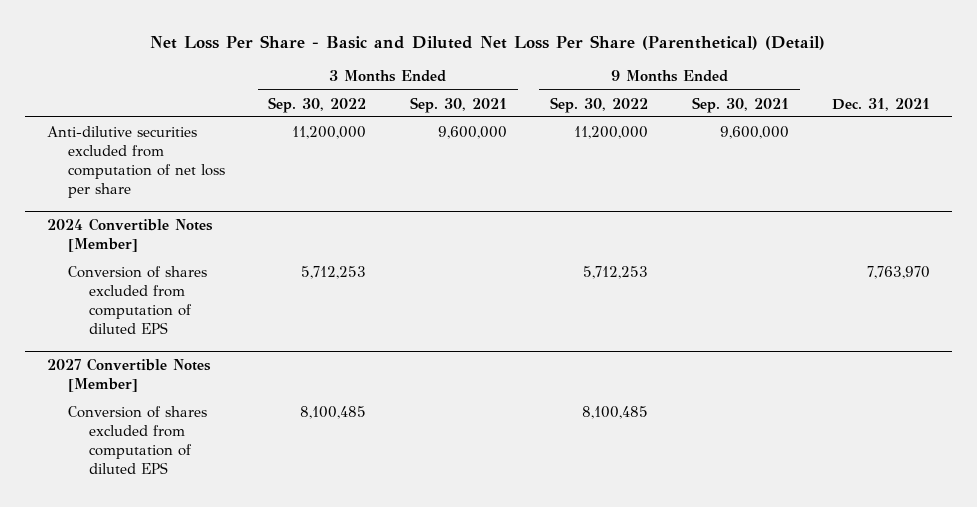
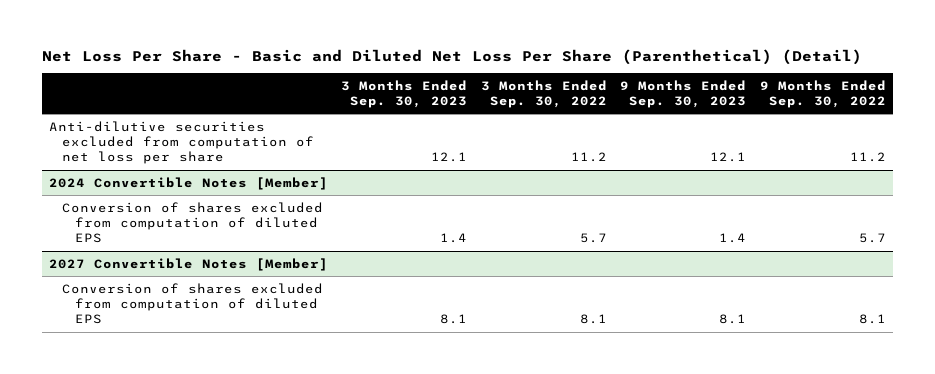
[409,96,507,113] Sep. 30, 2021 -> none
[691,96,789,113] Sep. 30, 2021 -> none
[832,97,931,111] Dec. 31, 2021 -> none
none -> [341,79,468,109] 3 Months Ended Sep. 30, 2023
none -> [620,79,747,109] 9 Months Ended Sep. 30, 2023
[292,125,367,139] 11,200,000 -> [570,152,607,163] 11.2
[574,125,649,139] 11,200,000 -> [849,152,886,163] 11.2
[301,265,367,279] 5,712,253 -> [579,233,607,244] 5.7
[583,265,649,279] 5,712,253 -> [858,233,886,244] 5.7
[300,405,367,419] 8,100,485 -> [579,314,607,325] 8.1
[582,405,649,419] 8,100,485 -> [858,314,886,325] 8.1

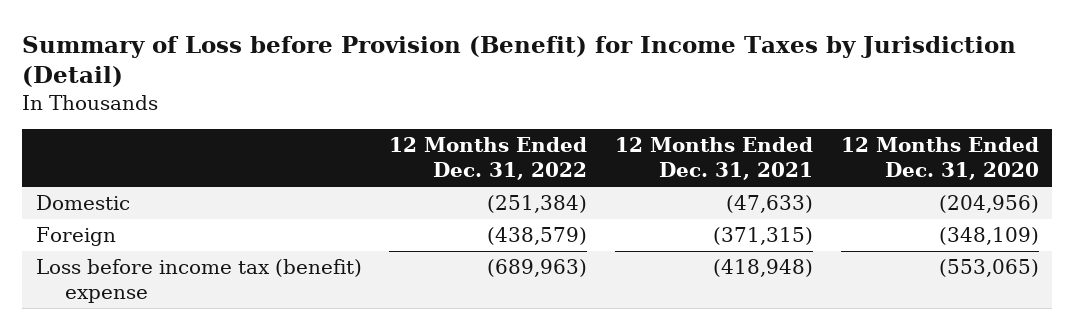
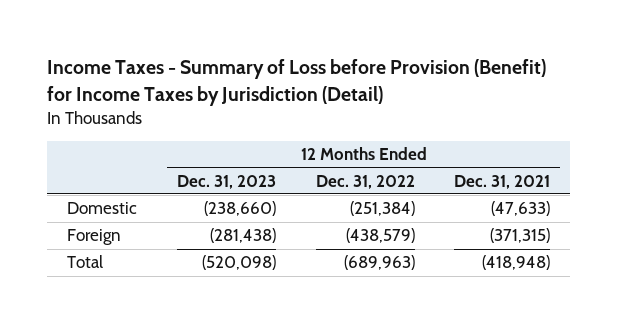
[22,35,1017,88] Summary of Loss before Provision (Benefit) for Income Taxes by Jurisdiction (Detail) -> [47,59,547,106] Income Taxes - Summary of Loss before Provision (Benefit) for Income Taxes by Jurisdiction (Detail)
[840,137,1039,181] 12 Months Ended Dec. 31, 2020 -> none
none -> [176,174,276,189] Dec. 31, 2023
[35,259,362,304] Loss before income tax (benefit) expense -> [67,255,104,269] Total

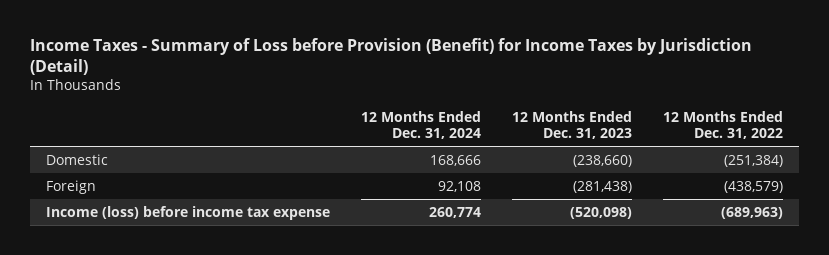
[454,174,551,189] Dec. 31, 2021 -> none
none -> [360,110,481,140] 12 Months Ended Dec. 31, 2024
[67,255,104,269] Total -> [45,205,330,220] Income (loss) before income tax expense

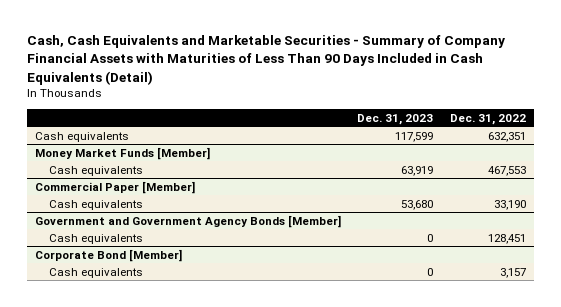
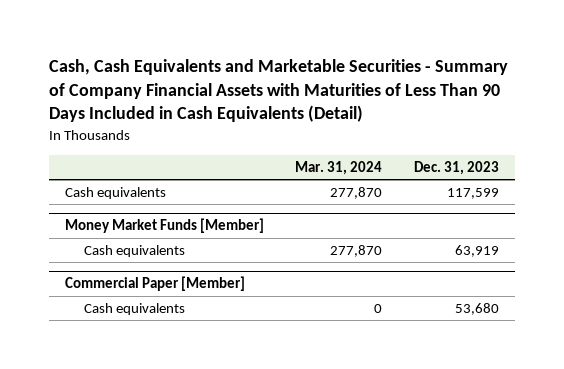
[449,113,526,125] Dec. 31, 2022 -> none
none -> [295,161,383,176] Mar. 31, 2024
[35,214,342,228] Government and Government Agency Bonds [Member] -> none
[48,233,143,244] Cash equivalents -> none
[35,248,183,262] Corporate Bond [Member] -> none
[48,267,143,278] Cash equivalents -> none

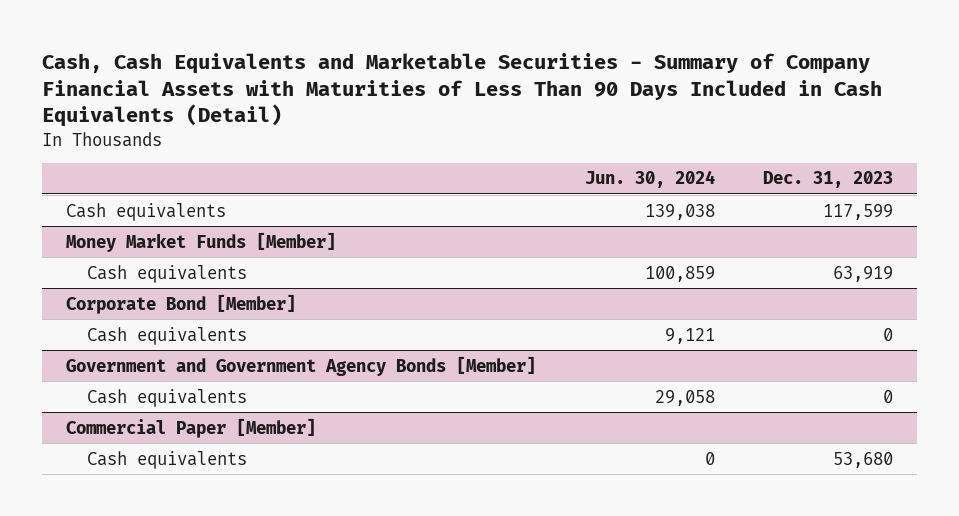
[295,161,383,176] Mar. 31, 2024 -> none
none -> [584,170,715,189] Jun. 30, 2024
none -> [66,293,297,314] Corporate Bond [Member]
none -> [87,326,248,345] Cash equivalents
none -> [66,355,537,376] Government and Government Agency Bonds [Member]
none -> [87,388,248,407] Cash equivalents

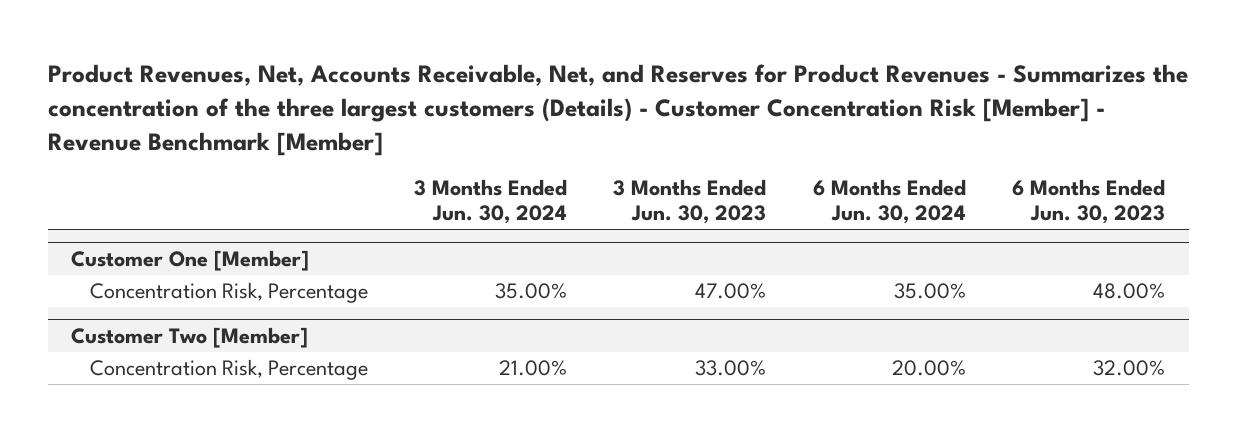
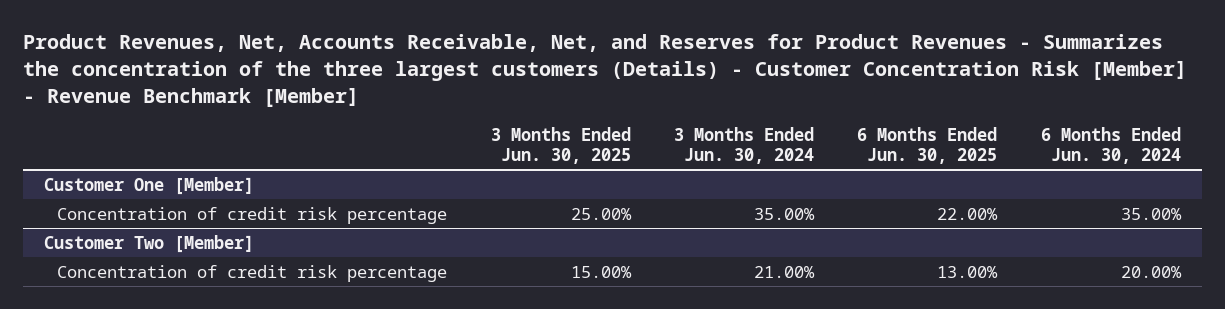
[613,178,767,225] 3 Months Ended Jun. 30, 2023 -> none
[1012,178,1166,225] 6 Months Ended Jun. 30, 2023 -> none
none -> [490,126,631,164] 3 Months Ended Jun. 30, 2025
none -> [857,126,998,164] 6 Months Ended Jun. 30, 2025
[89,282,368,304] Concentration Risk, Percentage -> [57,206,448,224] Concentration of credit risk percentage
[89,359,368,381] Concentration Risk, Percentage -> [57,264,448,282] Concentration of credit risk percentage

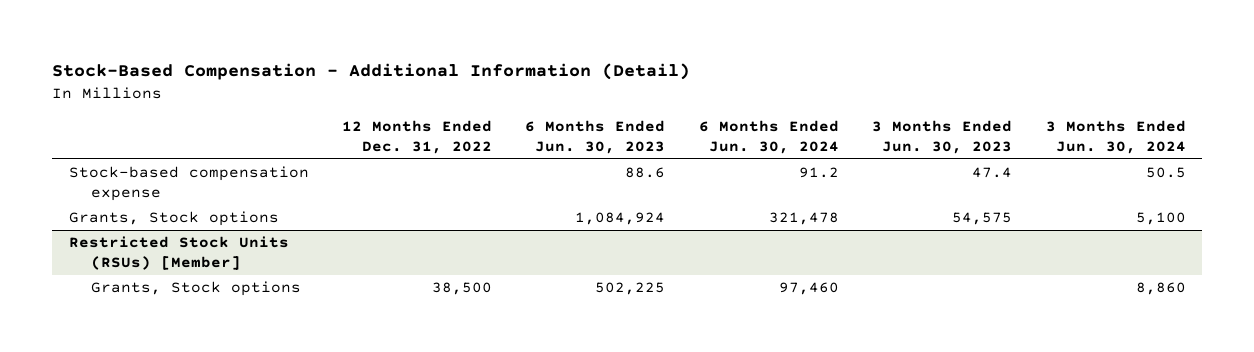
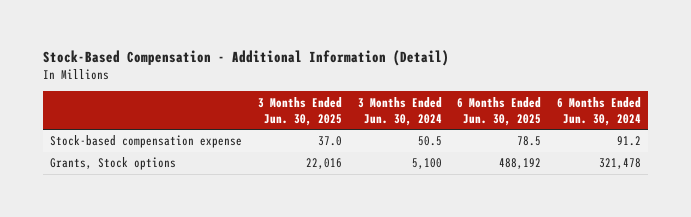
[341,120,492,154] 12 Months Ended Dec. 31, 2022 -> none
[525,120,666,154] 6 Months Ended Jun. 30, 2023 -> none
[872,120,1013,154] 3 Months Ended Jun. 30, 2023 -> none
none -> [258,96,343,126] 3 Months Ended Jun. 30, 2025
none -> [457,96,542,126] 6 Months Ended Jun. 30, 2025
[68,236,289,270] Restricted Stock Units (RSUs) [Member] -> none
[91,281,302,297] Grants, Stock options -> none

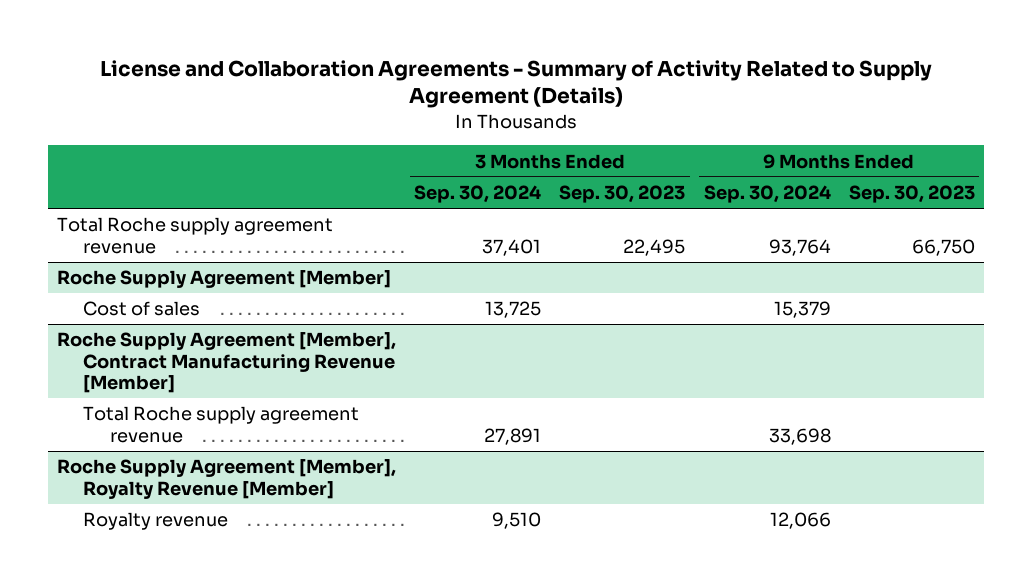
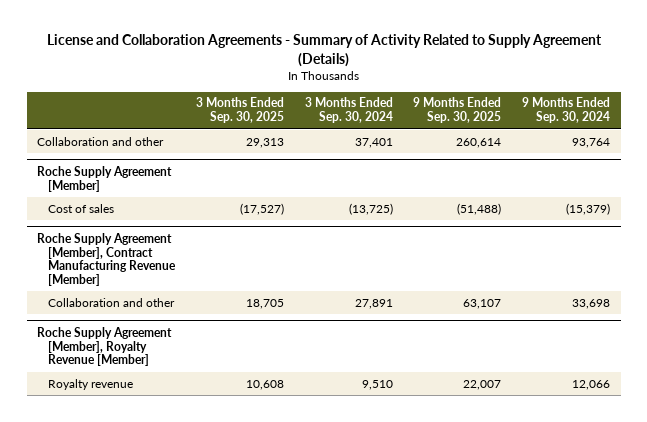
[559,184,686,203] Sep. 30, 2023 -> none
[848,184,975,203] Sep. 30, 2023 -> none
none -> [195,97,284,124] 3 Months Ended Sep. 30, 2025
none -> [413,97,502,124] 9 Months Ended Sep. 30, 2025
[56,217,333,254] Total Roche supply agreement revenue -> [37,136,165,146] Collaboration and other
[485,301,542,319] 13,725 -> [348,202,393,215] (13,725)
[773,301,831,319] 15,379 -> [566,202,611,215] (15,379)
[83,406,360,443] Total Roche supply agreement revenue -> [48,297,176,307] Collaboration and other

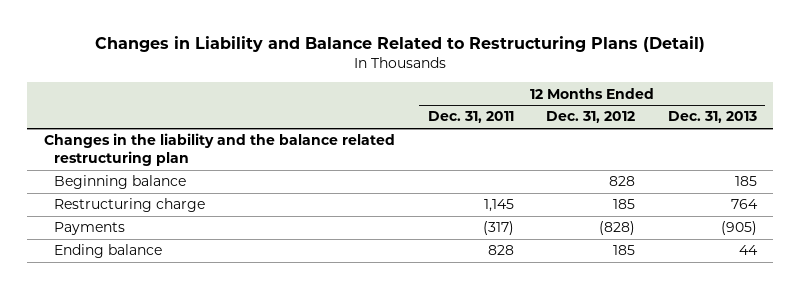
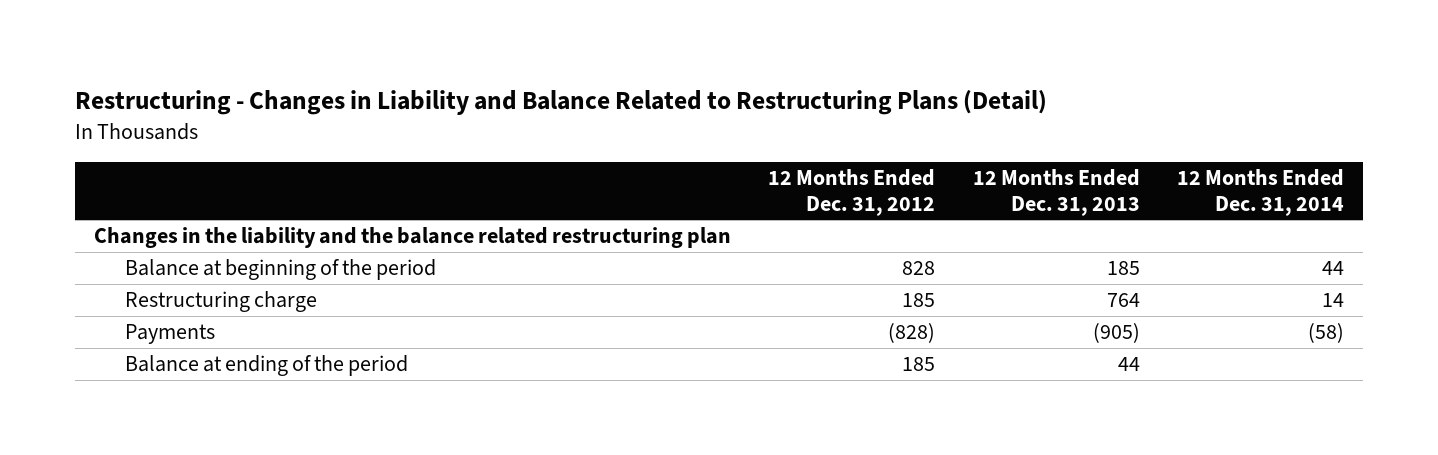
[95,36,706,53] Changes in Liability and Balance Related to Restructuring Plans (Detail) -> [74,90,1047,116] Restructuring - Changes in Liability and Balance Related to Restructuring Plans (Detail)
[427,111,514,124] Dec. 31, 2011 -> none
none -> [1177,168,1345,216] 12 Months Ended Dec. 31, 2014
[54,175,187,190] Beginning balance -> [124,259,436,281] Balance at beginning of the period
[54,244,163,259] Ending balance -> [124,355,408,377] Balance at ending of the period

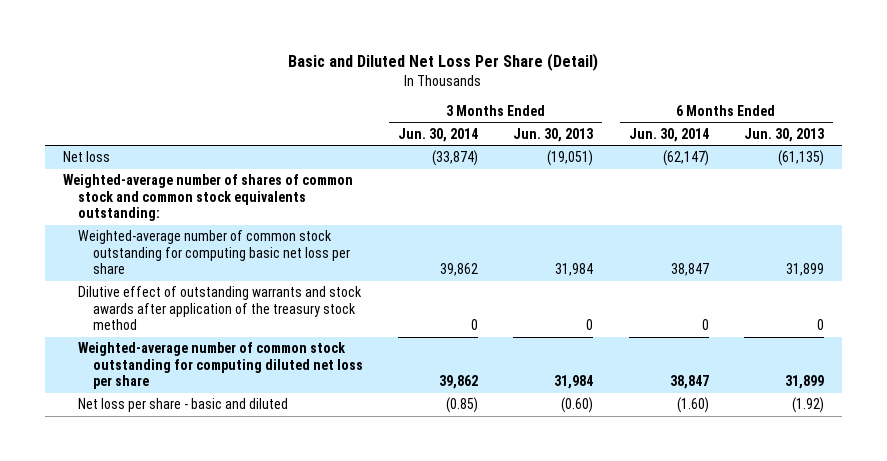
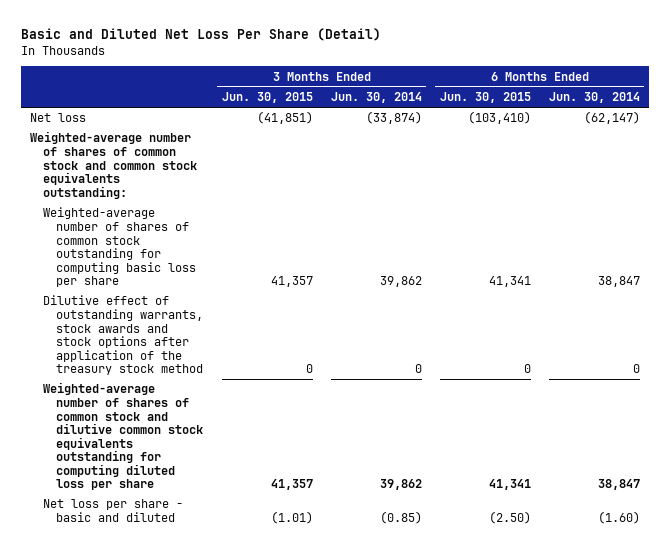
[513,128,594,143] Jun. 30, 2013 -> none
[744,128,825,143] Jun. 30, 2013 -> none
none -> [221,92,313,104] Jun. 30, 2015
none -> [439,92,531,104] Jun. 30, 2015
[77,230,350,275] Weighted-average number of common stock outstanding for computing basic net loss per share -> [43,207,197,288] Weighted-average number of shares of common stock outstanding for computing basic loss per share
[77,286,362,331] Dilutive effect of outstanding warrants and stock awards after application of the treasury stock method -> [43,295,204,376] Dilutive effect of outstanding warrants, stock awards and stock options after application of the treasury stock method
[77,342,363,390] Weighted-average number of common stock outstanding for computing diluted net loss per share -> [43,382,204,491] Weighted-average number of shares of common stock and dilutive common stock equivalents outstanding for computing diluted loss per share

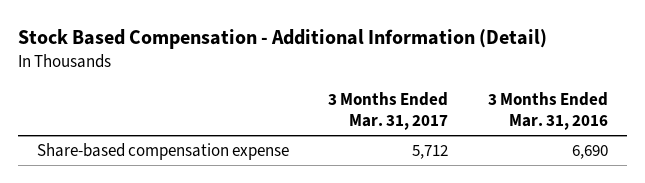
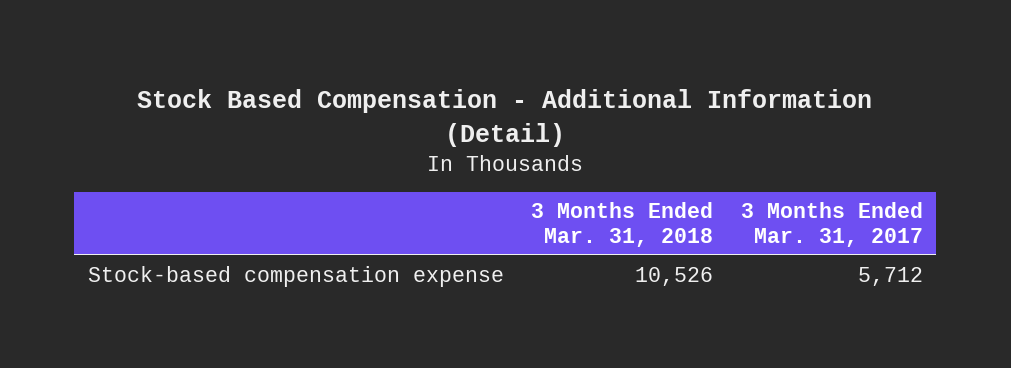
[487,91,608,131] 3 Months Ended Mar. 31, 2016 -> none
none -> [531,202,714,248] 3 Months Ended Mar. 31, 2018
[37,142,290,160] Share-based compensation expense -> [88,265,505,287] Stock-based compensation expense

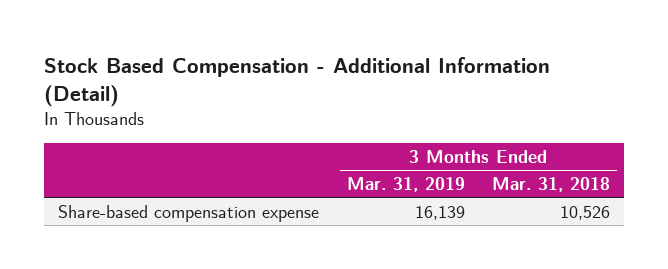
[740,202,923,248] 3 Months Ended Mar. 31, 2017 -> none
none -> [346,177,465,193] Mar. 31, 2019
[88,265,505,287] Stock-based compensation expense -> [58,204,320,222] Share-based compensation expense

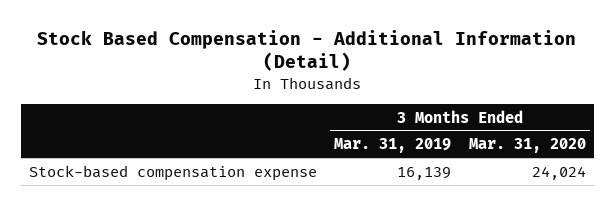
[491,177,610,193] Mar. 31, 2018 -> none
none -> [468,138,586,154] Mar. 31, 2020
[58,204,320,222] Share-based compensation expense -> [29,164,318,181] Stock-based compensation expense

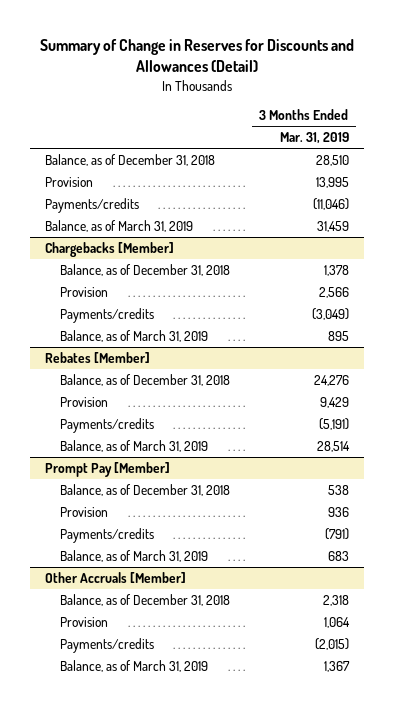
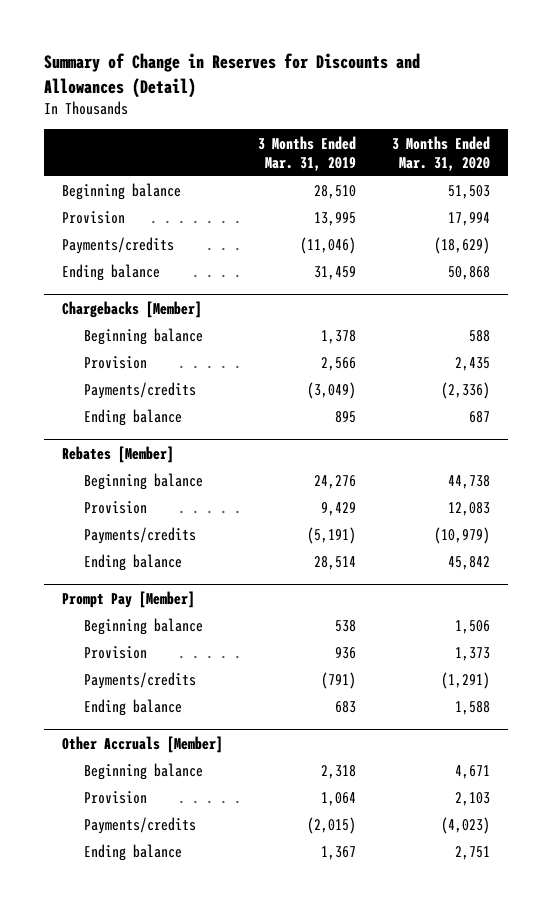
none -> [391,135,490,171] 3 Months Ended Mar. 31, 2020
[45,153,216,166] Balance, as of December 31, 2018 -> [61,183,181,201] Beginning balance
[45,219,194,232] Balance, as of March 31, 2019 -> [61,264,160,282] Ending balance
[59,263,230,276] Balance, as of December 31, 2018 -> [83,328,203,346] Beginning balance
[59,329,208,342] Balance, as of March 31, 2019 -> [83,409,182,427] Ending balance
[59,373,230,386] Balance, as of December 31, 2018 -> [83,473,203,491] Beginning balance
[59,439,208,452] Balance, as of March 31, 2019 -> [83,554,182,572] Ending balance
[59,483,230,496] Balance, as of December 31, 2018 -> [83,618,203,636] Beginning balance
[59,549,208,562] Balance, as of March 31, 2019 -> [83,699,182,717] Ending balance
[59,593,230,606] Balance, as of December 31, 2018 -> [83,763,203,781] Beginning balance
[59,659,208,672] Balance, as of March 31, 2019 -> [83,844,182,862] Ending balance

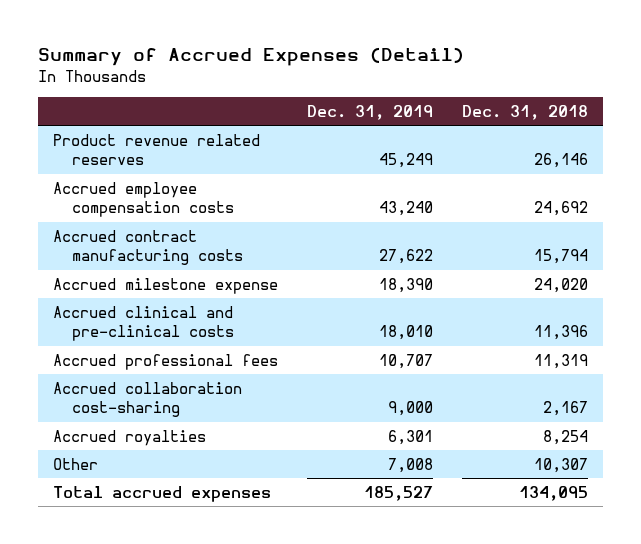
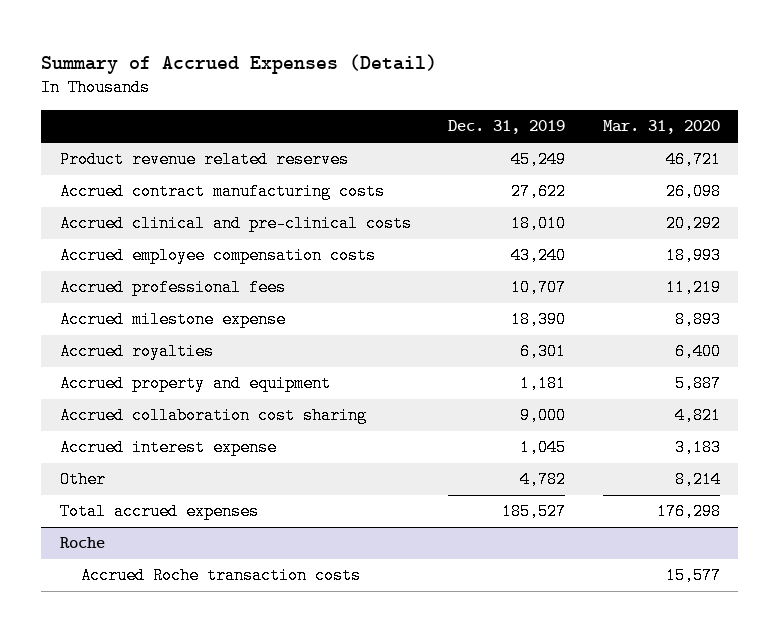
[462,104,589,120] Dec. 31, 2018 -> none
none -> [602,120,720,135] Mar. 31, 2020
[52,181,234,218] Accrued employee compensation costs -> [59,247,376,265] Accrued employee compensation costs
[52,381,242,418] Accrued collaboration cost-sharing -> none
[52,277,278,294] Accrued milestone expense -> [59,311,286,329] Accrued milestone expense
none -> [59,375,331,393] Accrued property and equipment
none -> [59,407,367,425] Accrued collaboration cost sharing
none -> [59,439,277,457] Accrued interest expense
[388,457,434,473] 7,008 -> [520,471,567,489] 4,782
none -> [59,537,105,549] Roche
none -> [80,567,361,585] Accrued Roche transaction costs

